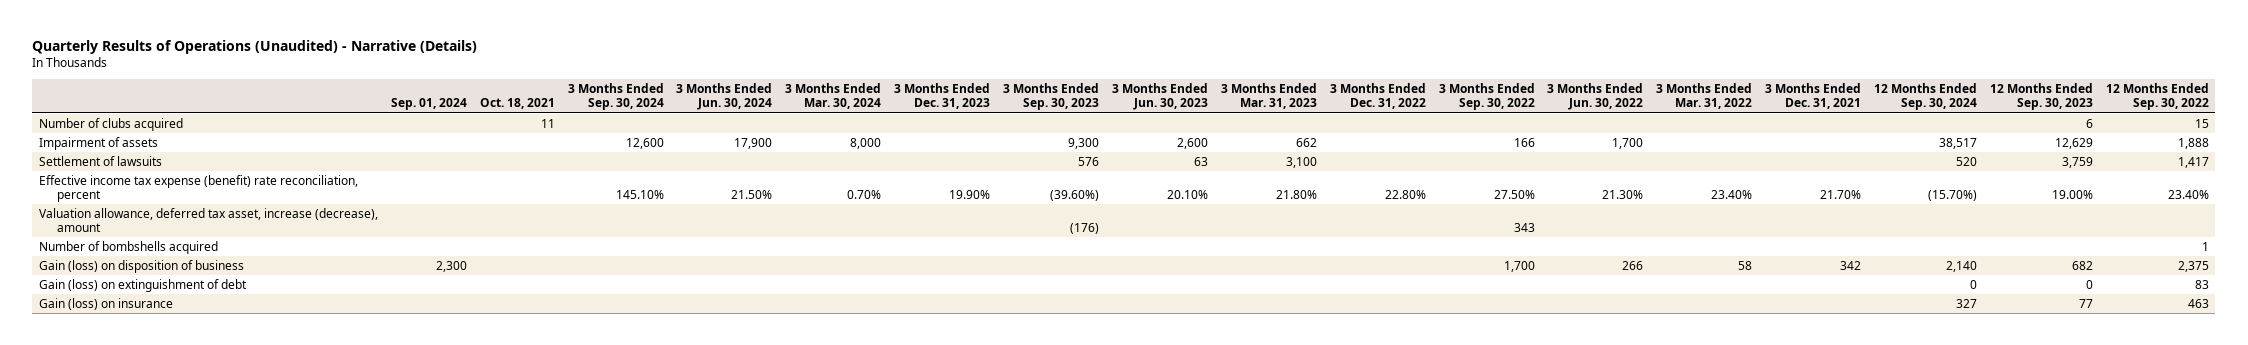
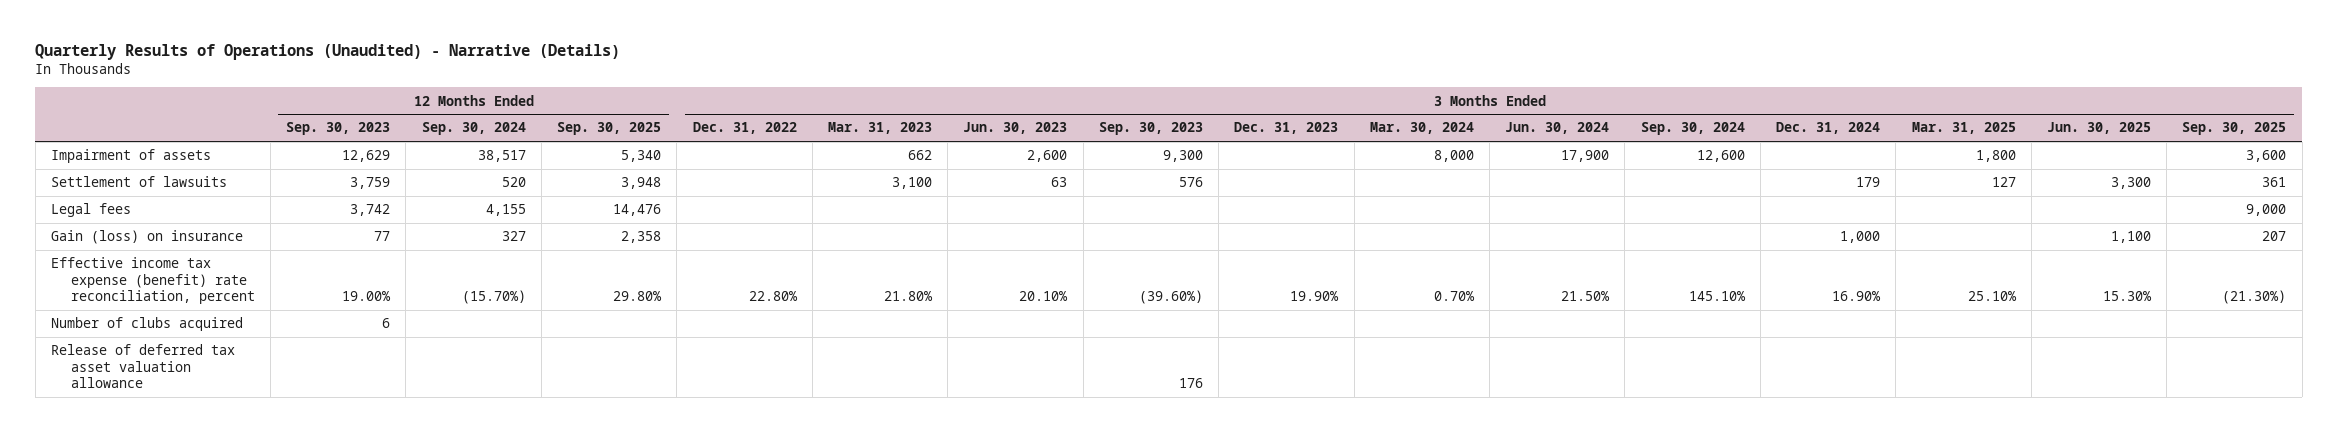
[390,98,467,111] Sep. 01, 2024 -> none
[479,98,555,110] Oct. 18, 2021 -> none
[1438,83,1535,111] 3 Months Ended Sep. 30, 2022 -> none
[1547,83,1644,111] 3 Months Ended Jun. 30, 2022 -> none
[1656,83,1753,110] 3 Months Ended Mar. 31, 2022 -> none
[1765,83,1862,110] 3 Months Ended Dec. 31, 2021 -> none
[2105,83,2209,111] 12 Months Ended Sep. 30, 2022 -> none
none -> [557,122,662,136] Sep. 30, 2025
none -> [1776,122,1881,135] Dec. 31, 2024
none -> [1911,122,2016,135] Mar. 31, 2025
none -> [2047,122,2152,135] Jun. 30, 2025
none -> [2182,122,2287,136] Sep. 30, 2025
[38,208,378,232] Valuation allowance, deferred tax asset, increase (decrease), amount -> none
[38,241,218,255] Number of bombshells acquired -> none
[38,260,244,274] Gain (loss) on disposition of business -> none
[38,279,247,293] Gain (loss) on extinguishment of debt -> none
none -> [50,203,131,218] Legal fees
[38,175,358,202] Effective income tax expense (benefit) rate reconciliation, percent -> [50,257,255,305] Effective income tax expense (benefit) rate reconciliation, percent
[38,118,183,132] Number of clubs acquired -> [50,317,243,332] Number of clubs acquired
none -> [50,344,235,389] Release of deferred tax asset valuation allowance

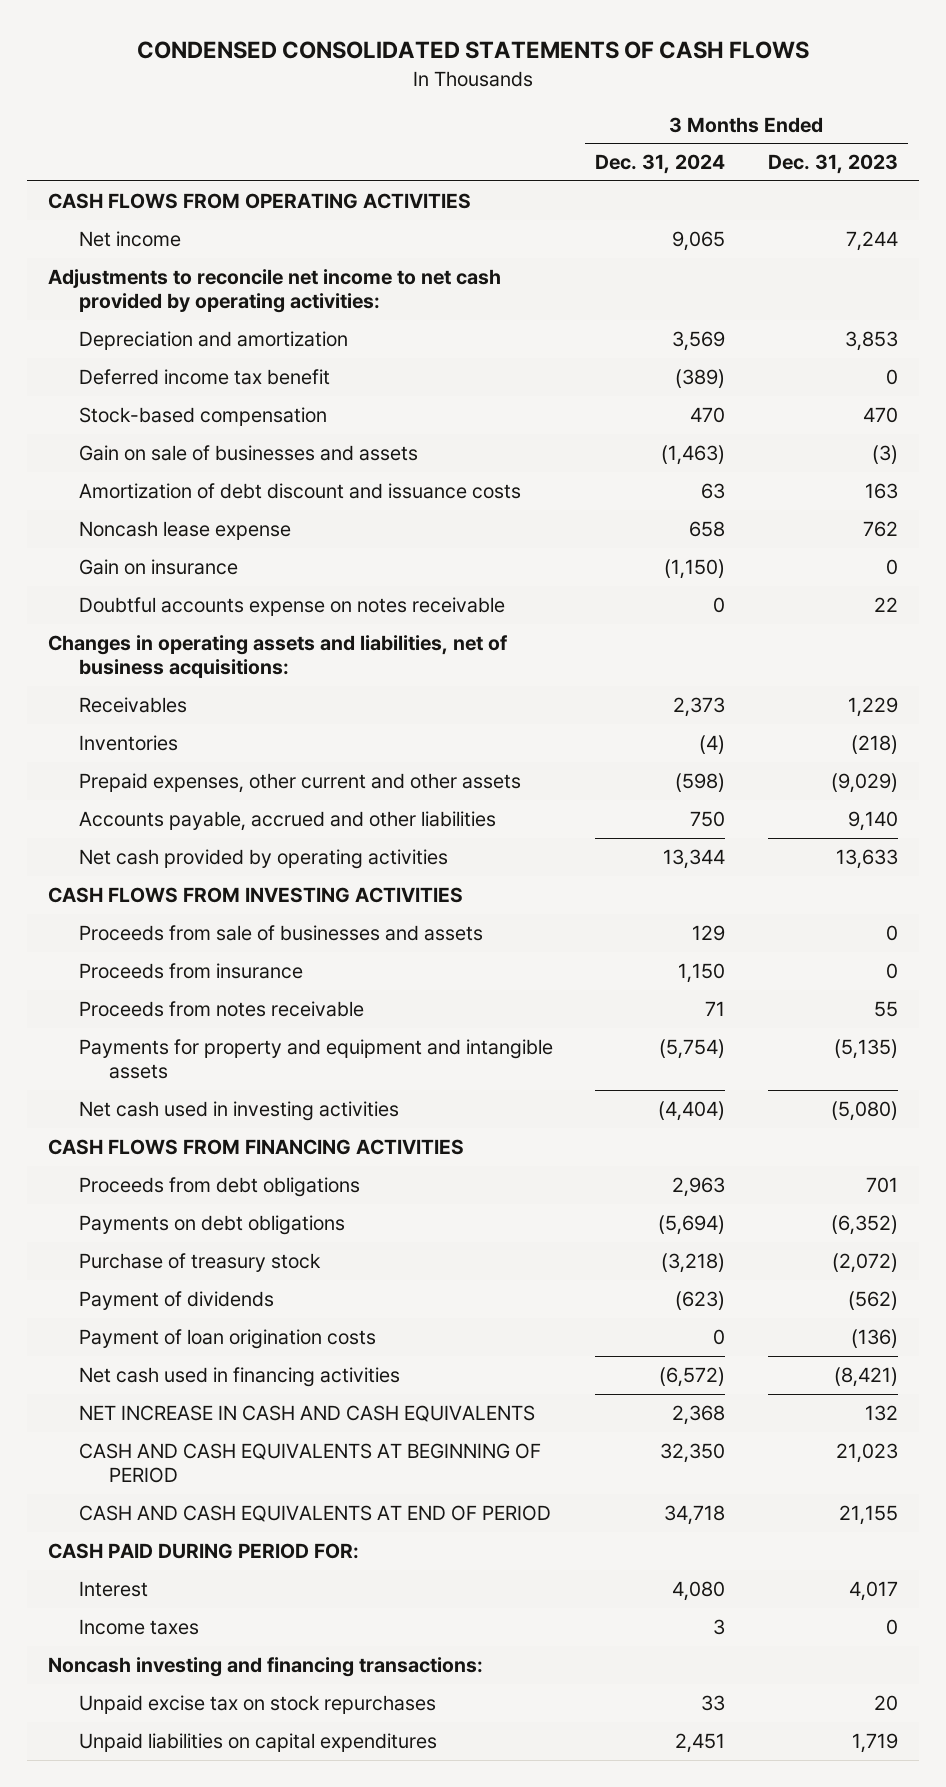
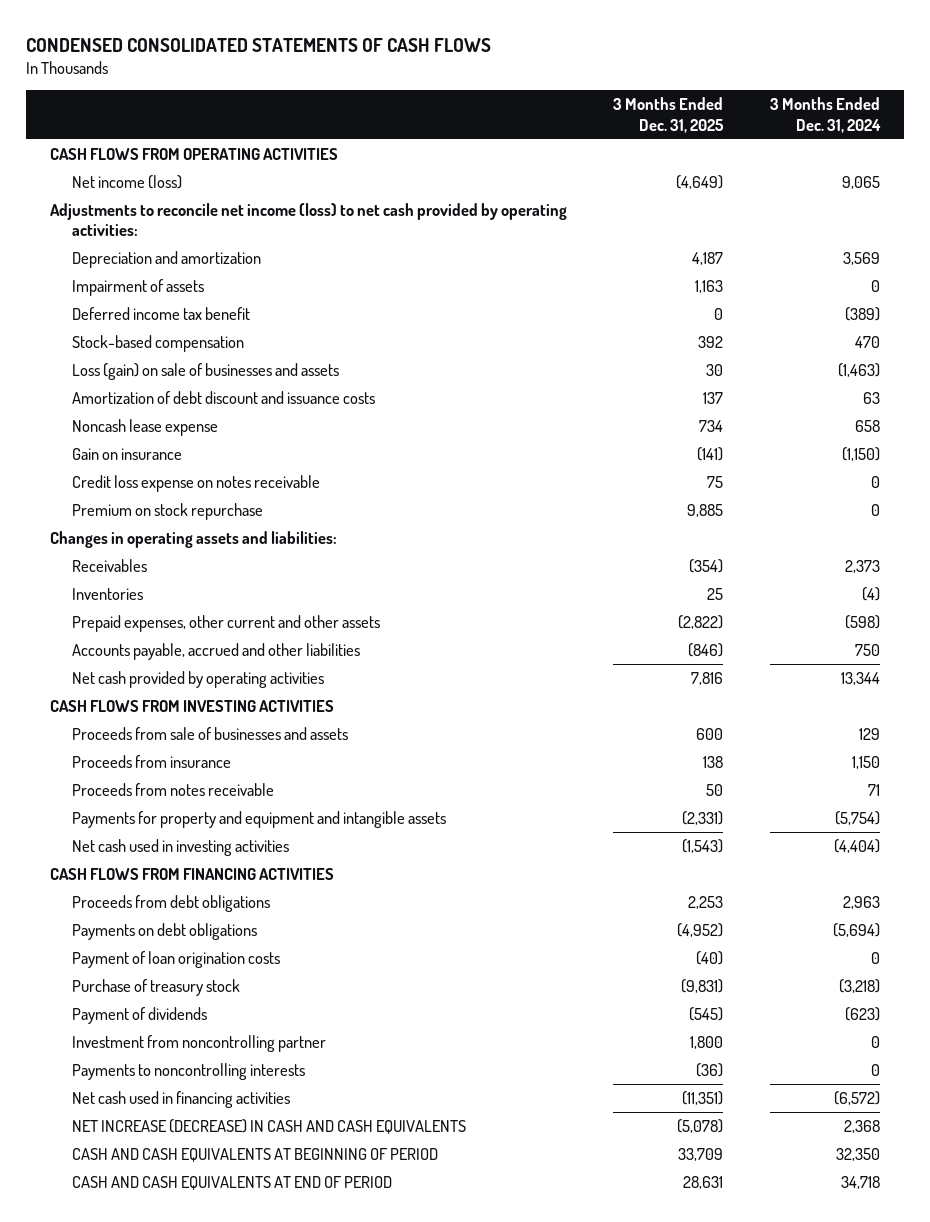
[767,154,898,175] Dec. 31, 2023 -> none
none -> [613,97,725,133] 3 Months Ended Dec. 31, 2025
[78,230,181,247] Net income -> [72,174,183,189] Net income (loss)
[48,268,502,314] Adjustments to reconcile net income to net cash provided by operating activities: -> [49,202,567,237] Adjustments to reconcile net income (loss) to net cash provided by operating activities:
none -> [72,278,205,296] Impairment of assets
[78,444,418,461] Gain on sale of businesses and assets -> [72,362,340,380] Loss (gain) on sale of businesses and assets
[78,596,505,616] Doubtful accounts expense on notes receivable -> [72,474,321,492] Credit loss expense on notes receivable
none -> [72,502,264,520] Premium on stock repurchase
[48,634,508,679] Changes in operating assets and liabilities, net of business acquisitions: -> [49,530,337,548] Changes in operating assets and liabilities:
[78,1328,376,1349] Payment of loan origination costs -> [72,950,281,968] Payment of loan origination costs
none -> [72,1034,327,1052] Investment from noncontrolling partner
none -> [72,1062,306,1080] Payments to noncontrolling interests
[78,1404,535,1422] NET INCREASE IN CASH AND CASH EQUIVALENTS -> [72,1118,467,1134] NET INCREASE (DECREASE) IN CASH AND CASH EQUIVALENTS
[48,1542,360,1559] CASH PAID DURING PERIOD FOR: -> none
[78,1580,148,1597] Interest -> none
[78,1618,199,1635] Income taxes -> none
[48,1656,484,1677] Noncash investing and financing transactions: -> none
[78,1694,436,1714] Unpaid excise tax on stock repurchases -> none
[78,1732,437,1752] Unpaid liabilities on capital expenditures -> none

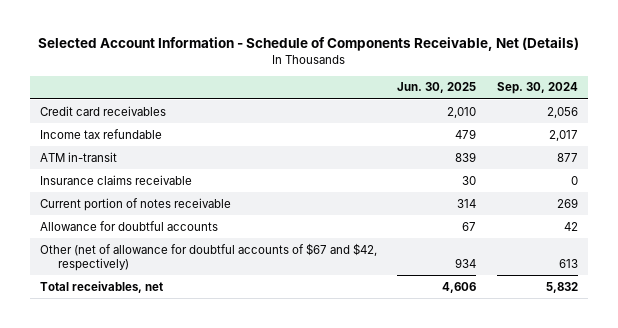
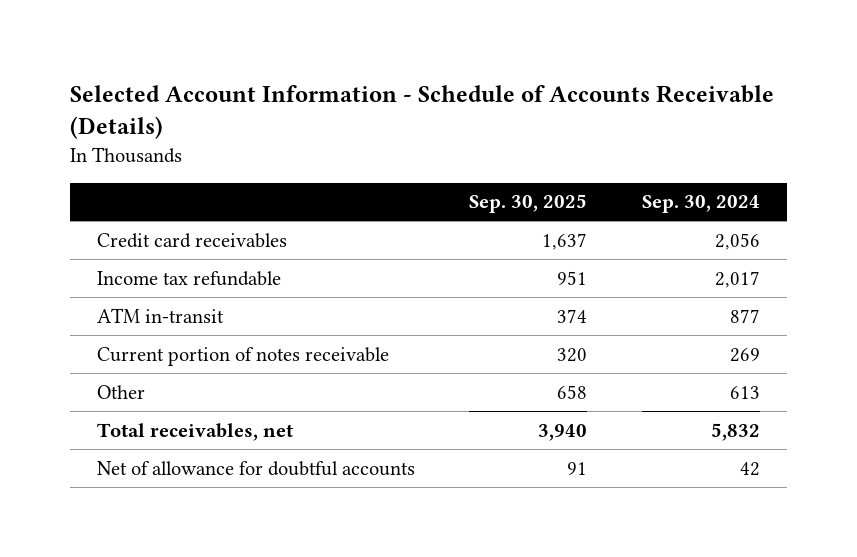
[37,37,579,52] Selected Account Information - Schedule of Components Receivable, Net (Details) -> [69,84,774,140] Selected Account Information - Schedule of Accounts Receivable (Details)
[397,82,477,94] Jun. 30, 2025 -> none
none -> [469,194,588,214] Sep. 30, 2025
[40,174,193,185] Insurance claims receivable -> none
[40,220,219,231] Allowance for doubtful accounts -> none
[40,242,378,271] Other (net of allowance for doubtful accounts of $67 and $42, respectively) -> [97,384,146,399] Other
none -> [97,460,416,476] Net of allowance for doubtful accounts

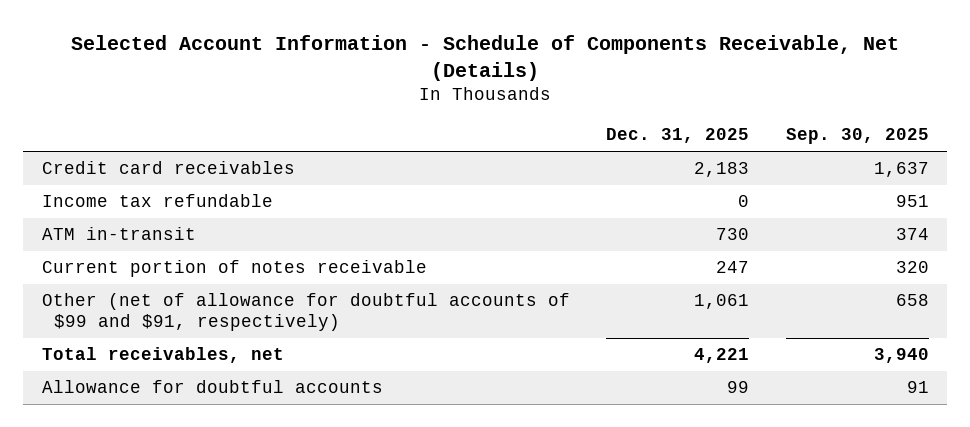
[69,84,774,140] Selected Account Information - Schedule of Accounts Receivable (Details) -> [71,35,900,82] Selected Account Information - Schedule of Components Receivable, Net (Details)
[641,195,760,214] Sep. 30, 2024 -> none
none -> [606,128,750,144] Dec. 31, 2025
[97,384,146,399] Other -> [41,293,570,332] Other (net of allowance for doubtful accounts of $99 and $91, respectively)
[97,460,416,476] Net of allowance for doubtful accounts -> [41,380,383,394] Allowance for doubtful accounts

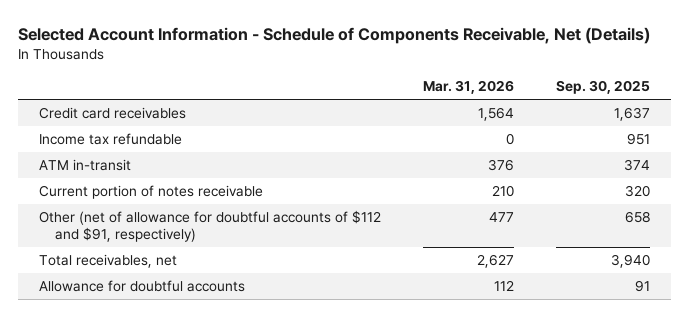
[606,128,750,144] Dec. 31, 2025 -> none
none -> [422,80,514,95] Mar. 31, 2026
[41,293,570,332] Other (net of allowance for doubtful accounts of $99 and $91, respectively) -> [38,210,381,242] Other (net of allowance for doubtful accounts of $112 and $91, respectively)

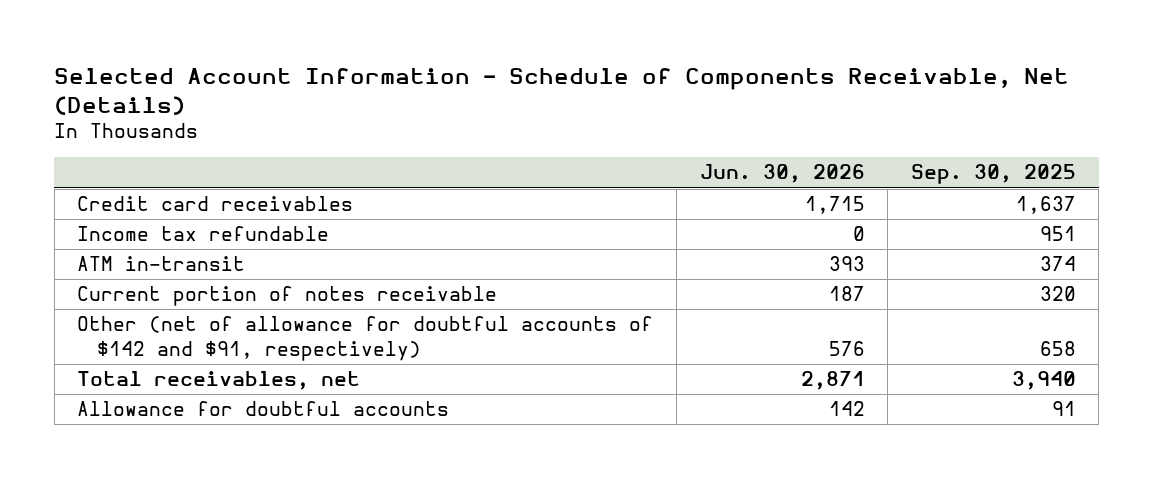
[422,80,514,95] Mar. 31, 2026 -> none
none -> [699,164,865,184] Jun. 30, 2026
[38,210,381,242] Other (net of allowance for doubtful accounts of $112 and $91, respectively) -> [77,316,654,361] Other (net of allowance for doubtful accounts of $142 and $91, respectively)

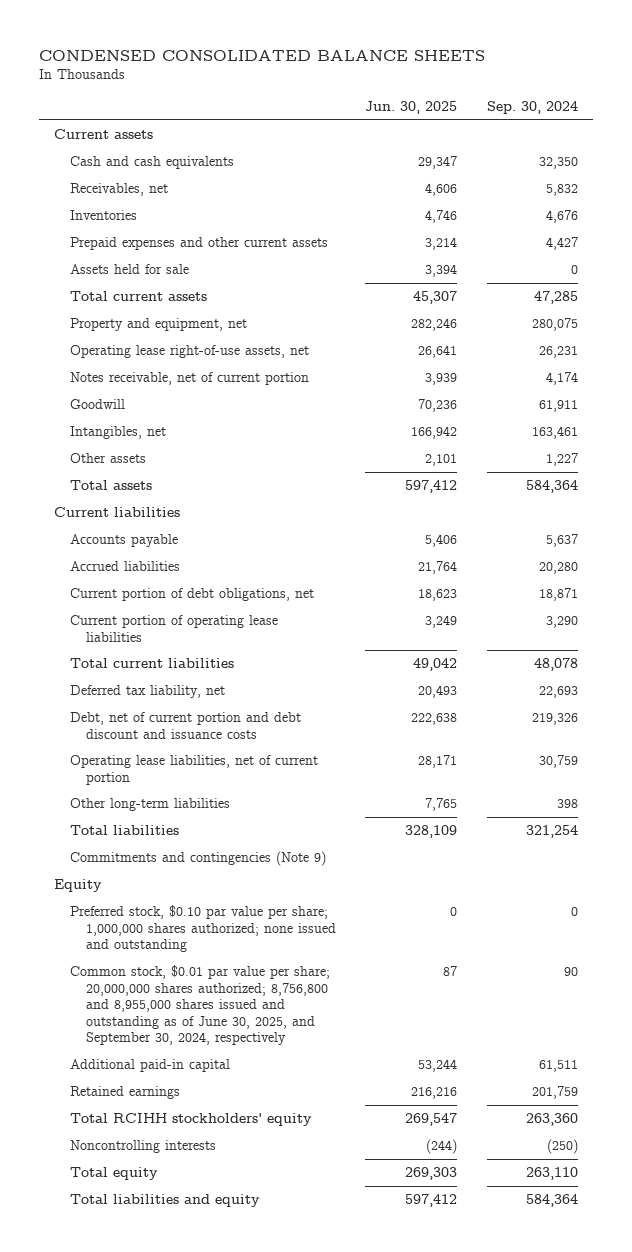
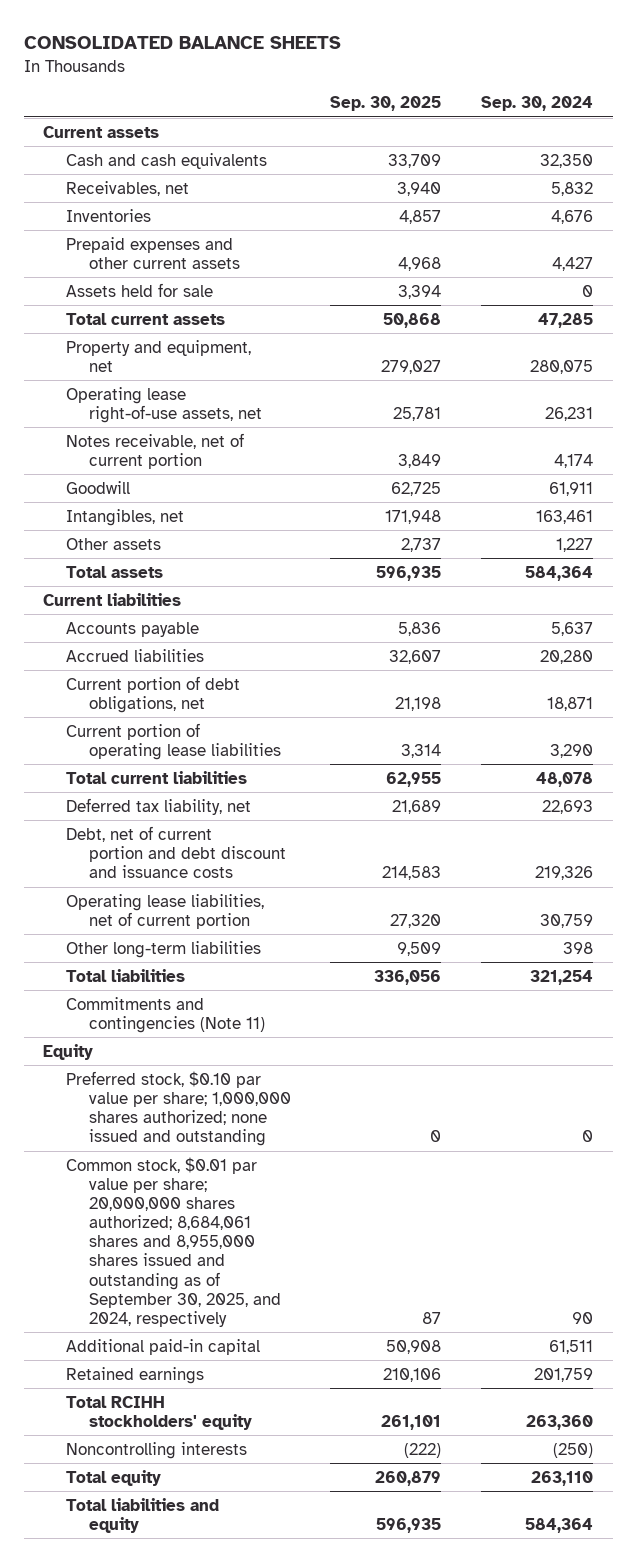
[39,49,486,61] CONDENSED CONSOLIDATED BALANCE SHEETS -> [23,36,341,50] CONSOLIDATED BALANCE SHEETS
[365,101,458,115] Jun. 30, 2025 -> none
none -> [330,96,442,112] Sep. 30, 2025
[69,851,326,867] Commitments and contingencies (Note 9) -> [66,996,265,1033] Commitments and contingencies (Note 11)
[69,965,330,1046] Common stock, $0.01 par value per share; 20,000,000 shares authorized; 8,756,800 and 8,955,000 shares issued and outstanding as of June 30, 2025, and September 30, 2024, respectively -> [66,1156,281,1327] Common stock, $0.01 par value per share; 20,000,000 shares authorized; 8,684,061 shares and 8,955,000 shares issued and outstanding as of September 30, 2025, and 2024, respectively

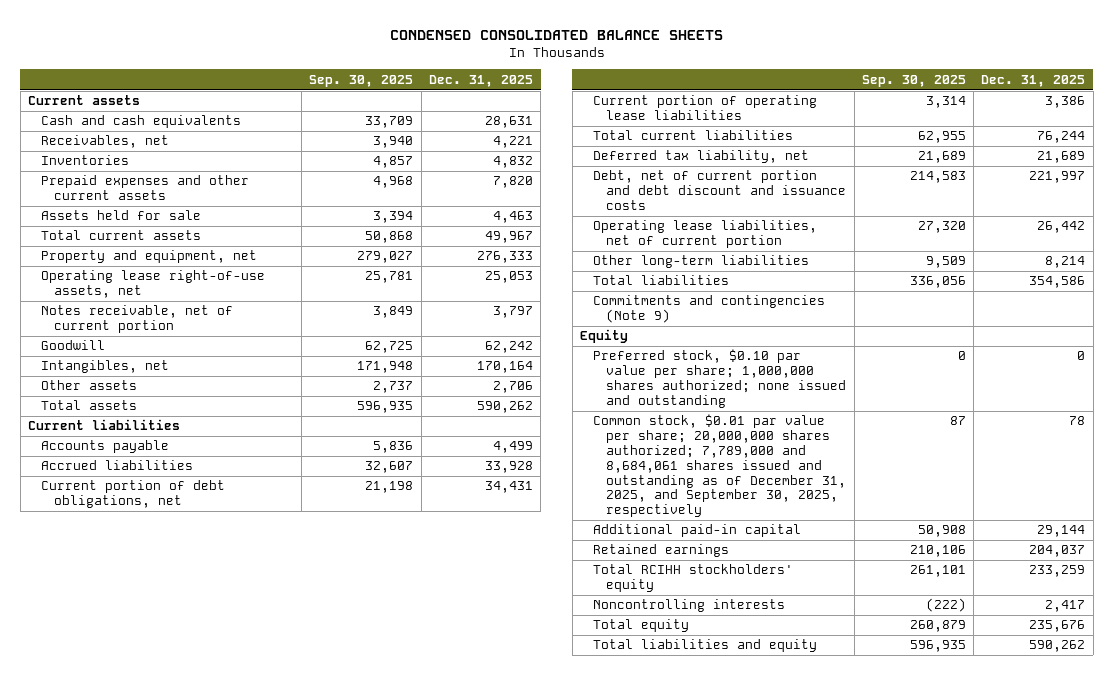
[23,36,341,50] CONSOLIDATED BALANCE SHEETS -> [389,29,723,40] CONDENSED CONSOLIDATED BALANCE SHEETS
[480,96,593,112] Sep. 30, 2024 -> none
none -> [429,74,534,87] Dec. 31, 2025
[66,996,265,1033] Commitments and contingencies (Note 11) -> [593,295,826,324] Commitments and contingencies (Note 9)
[66,1156,281,1327] Common stock, $0.01 par value per share; 20,000,000 shares authorized; 8,684,061 shares and 8,955,000 shares issued and outstanding as of September 30, 2025, and 2024, respectively -> [593,414,847,518] Common stock, $0.01 par value per share; 20,000,000 shares authorized; 7,789,000 and 8,684,061 shares issued and outstanding as of December 31, 2025, and September 30, 2025, respectively

